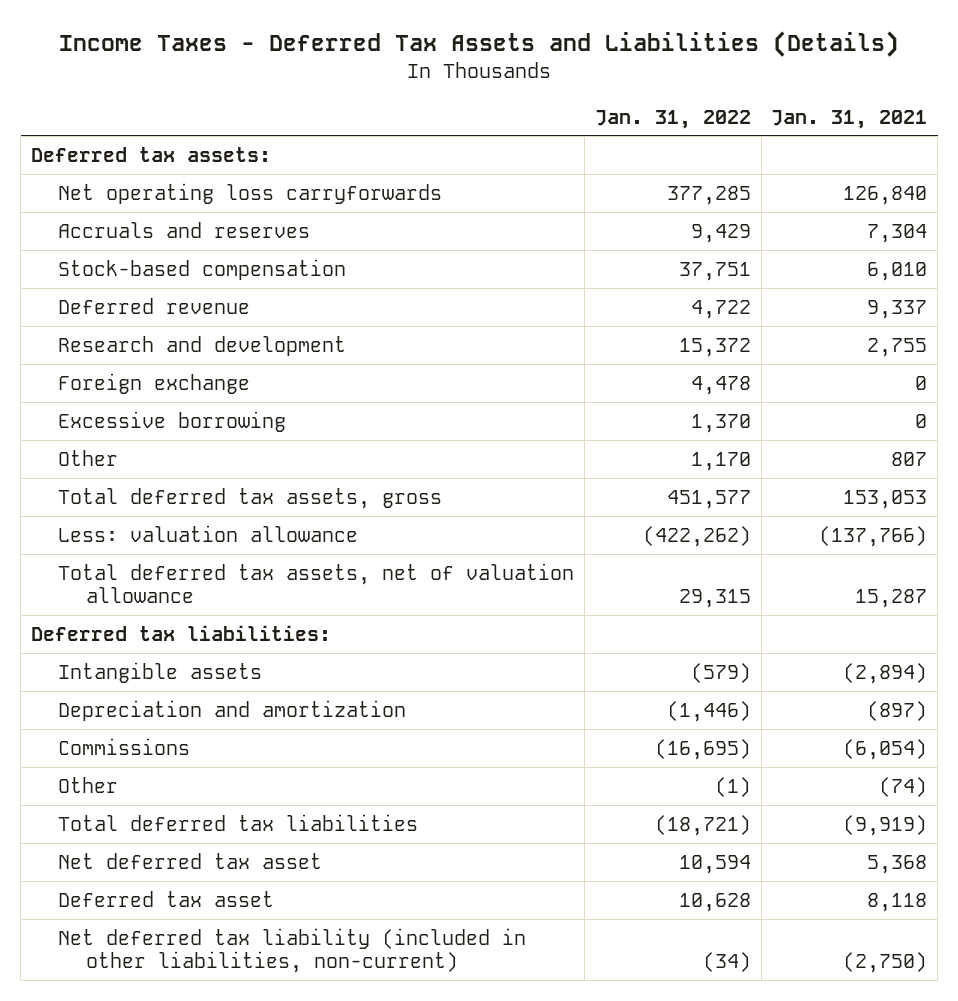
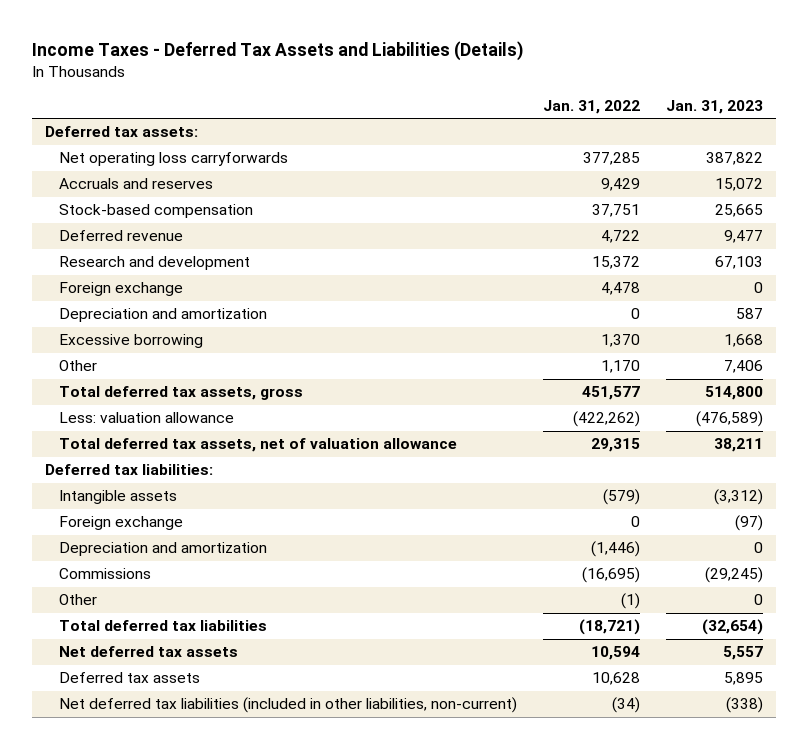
[771,109,928,129] Jan. 31, 2021 -> none
none -> [665,99,763,114] Jan. 31, 2023
none -> [58,308,267,323] Depreciation and amortization
none -> [58,516,183,531] Foreign exchange
[58,852,323,869] Net deferred tax asset -> [58,646,238,658] Net deferred tax assets
[58,890,275,907] Deferred tax asset -> [58,672,200,684] Deferred tax assets
[58,927,527,973] Net deferred tax liability (included in other liabilities, non-current) -> [58,697,517,714] Net deferred tax liabilities (included in other liabilities, non-current)

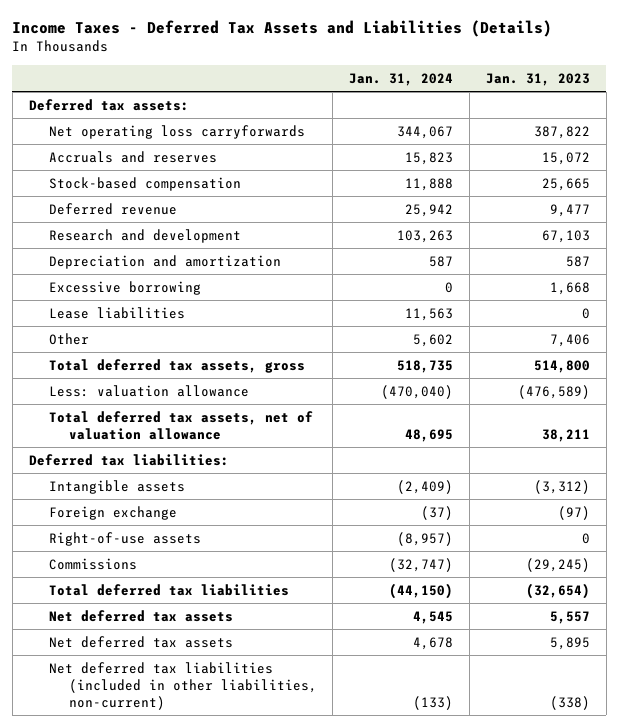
[542,99,640,114] Jan. 31, 2022 -> none
none -> [349,72,454,86] Jan. 31, 2024
[58,282,183,297] Foreign exchange -> none
none -> [48,306,185,319] Lease liabilities
[58,542,267,557] Depreciation and amortization -> none
none -> [48,531,201,546] Right-of-use assets
[58,594,97,606] Other -> none
[58,672,200,684] Deferred tax assets -> [48,635,233,648] Net deferred tax assets

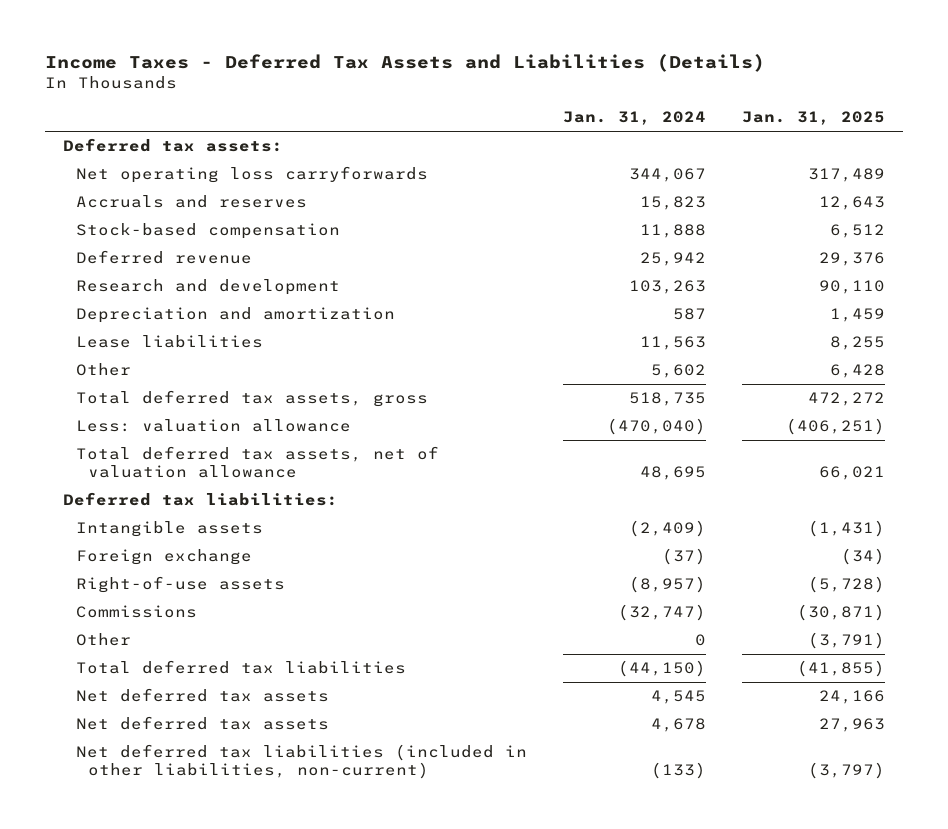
[485,72,590,86] Jan. 31, 2023 -> none
none -> [742,111,886,126] Jan. 31, 2025
[48,280,201,295] Excessive borrowing -> none
none -> [75,633,131,647] Other

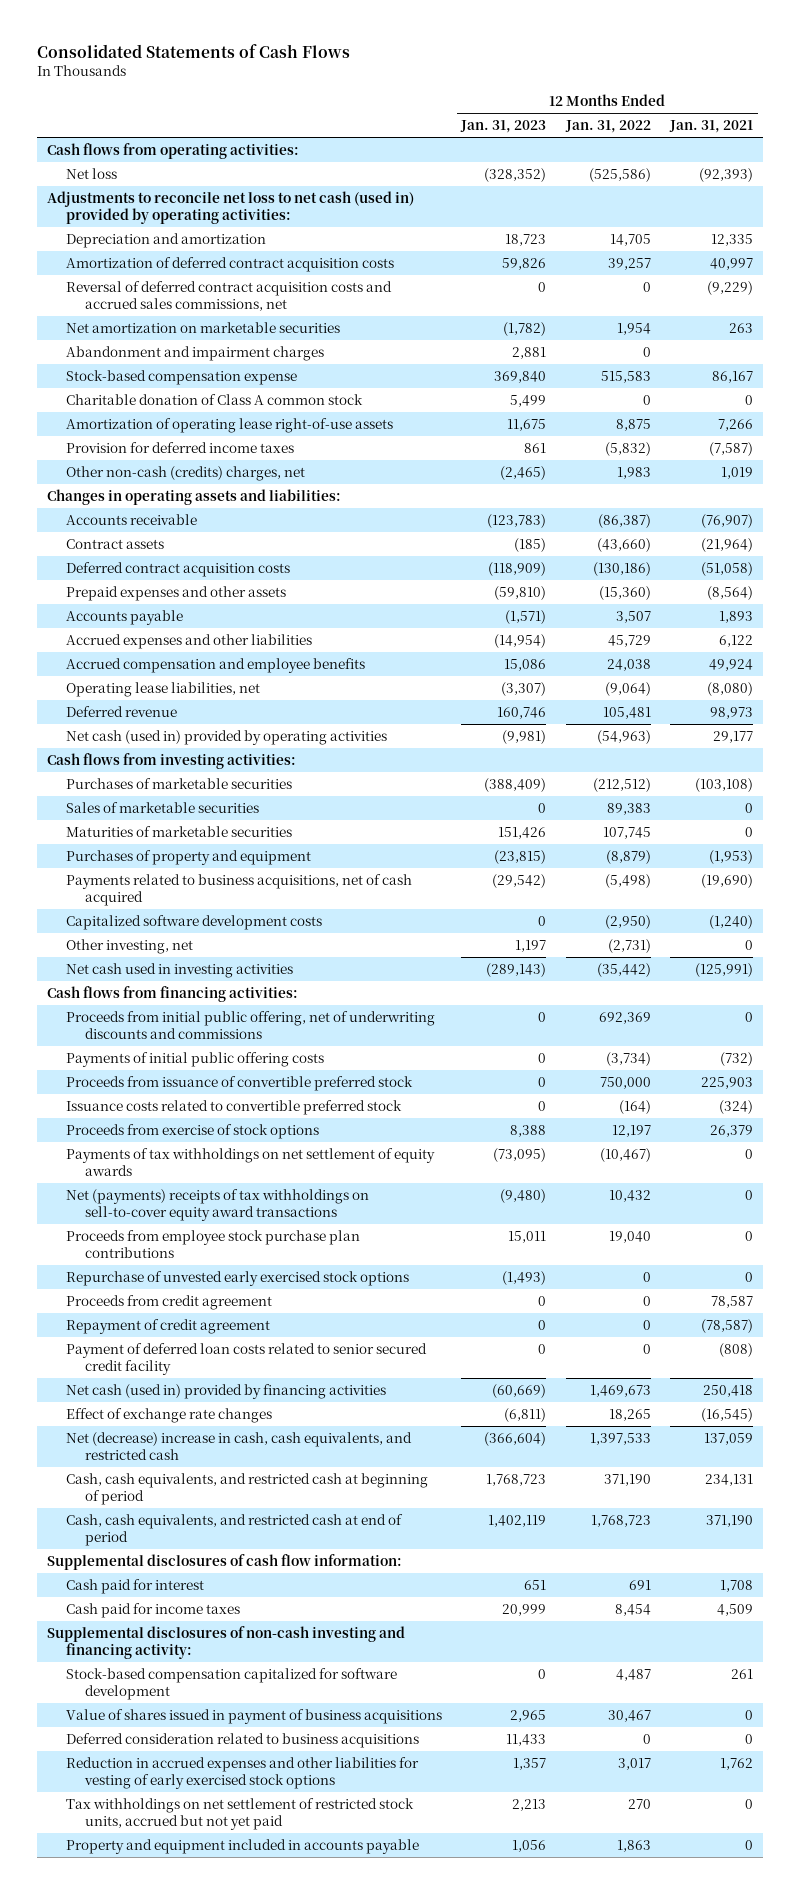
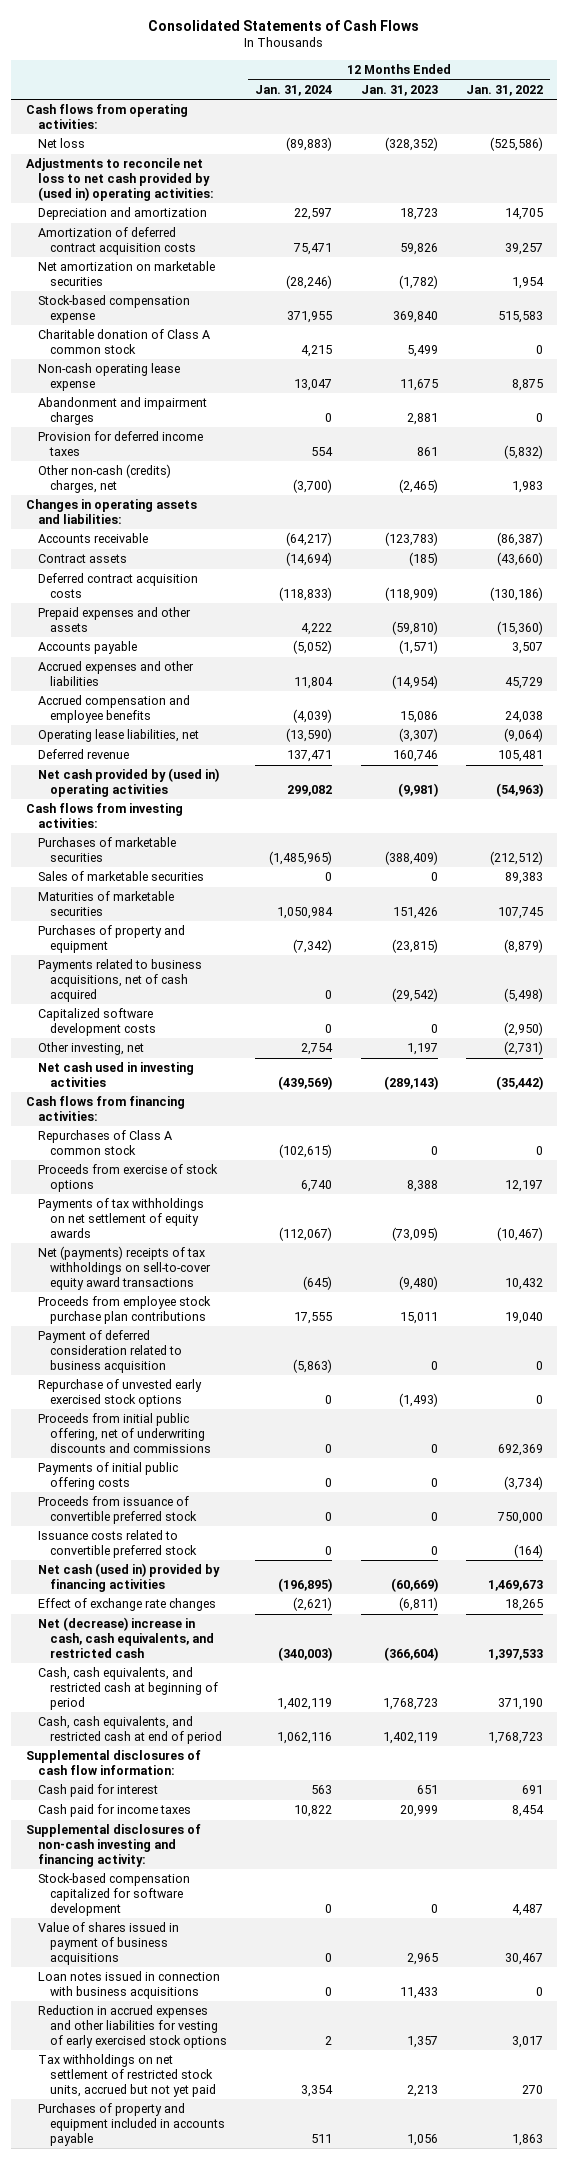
[669,120,754,134] Jan. 31, 2021 -> none
none -> [255,84,333,96] Jan. 31, 2024
[46,191,414,225] Adjustments to reconcile net loss to net cash (used in) provided by operating activities: -> [25,158,214,201] Adjustments to reconcile net loss to net cash provided by (used in) operating activities:
[66,281,393,312] Reversal of deferred contract acquisition costs and accrued sales commissions, net -> none
[66,418,394,434] Amortization of operating lease right-of-use assets -> [37,363,180,391] Non-cash operating lease expense
[66,346,325,362] Abandonment and impairment charges -> [37,397,207,425] Abandonment and impairment charges
[66,730,388,746] Net cash (used in) provided by operating activities -> [37,768,219,797] Net cash provided by (used in) operating activities
none -> [37,1130,172,1155] Repurchases of Class A common stock
none -> [37,1330,182,1373] Payment of deferred consideration related to business acquisition
[66,1295,273,1311] Proceeds from credit agreement -> none
[66,1319,271,1335] Repayment of credit agreement -> none
[66,1343,428,1376] Payment of deferred loan costs related to senior secured credit facility -> none
[66,1011,436,1040] Proceeds from initial public offering, net of underwriting discounts and commissions -> [37,1413,211,1453] Proceeds from initial public offering, net of underwriting discounts and commissions
[66,1052,325,1068] Payments of initial public offering costs -> [37,1462,178,1490] Payments of initial public offering costs
[66,1076,414,1092] Proceeds from issuance of convertible preferred stock -> [37,1496,197,1524] Proceeds from issuance of convertible preferred stock
[66,1100,403,1116] Issuance costs related to convertible preferred stock -> [37,1530,197,1558] Issuance costs related to convertible preferred stock
[66,1733,420,1749] Deferred consideration related to business acquisitions -> [37,1971,220,1999] Loan notes issued in connection with business acquisitions
[66,1839,420,1855] Property and equipment included in accounts payable -> [37,2103,225,2146] Purchases of property and equipment included in accounts payable

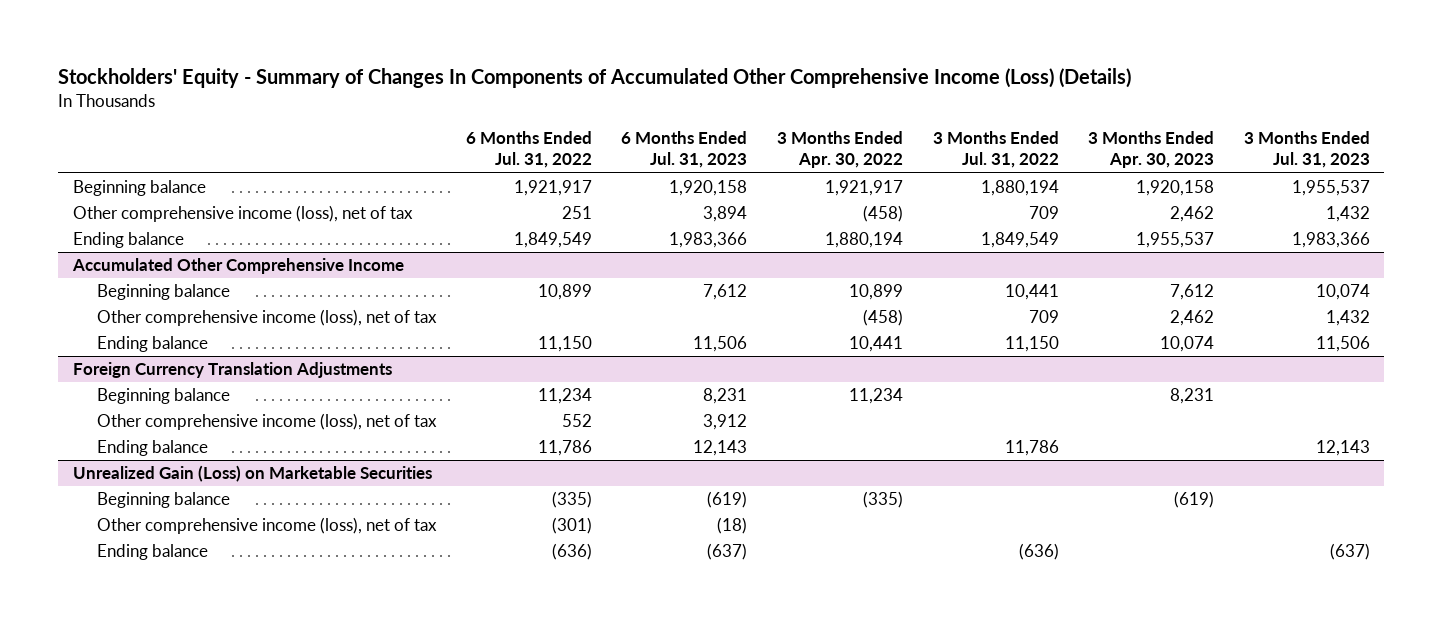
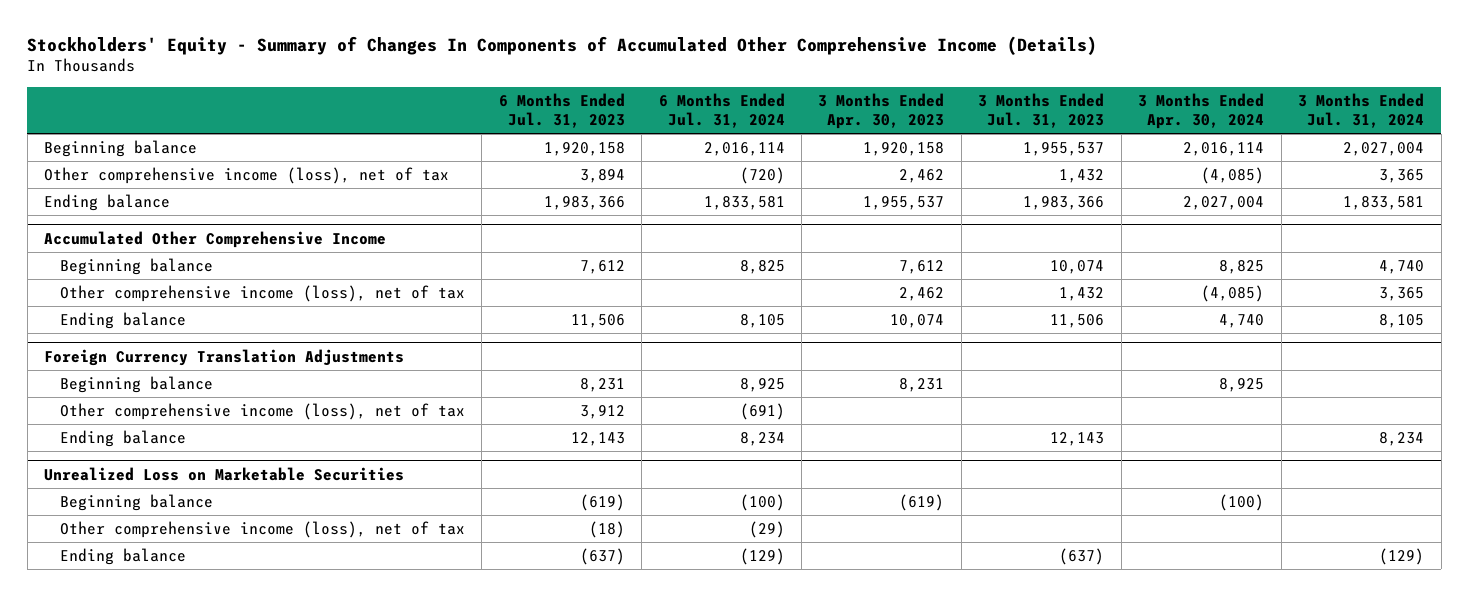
[57,68,1131,89] Stockholders' Equity - Summary of Changes In Components of Accumulated Other Comprehensive Income (Loss) (Details) -> [27,35,1098,55] Stockholders' Equity - Summary of Changes In Components of Accumulated Other Comprehensive Income (Details)
[465,130,592,169] 6 Months Ended Jul. 31, 2022 -> none
[777,130,904,169] 3 Months Ended Apr. 30, 2022 -> none
[932,130,1059,169] 3 Months Ended Jul. 31, 2022 -> none
none -> [658,92,785,128] 6 Months Ended Jul. 31, 2024
none -> [1138,92,1265,129] 3 Months Ended Apr. 30, 2024
none -> [1298,92,1425,128] 3 Months Ended Jul. 31, 2024
[72,465,432,483] Unrealized Gain (Loss) on Marketable Securities -> [44,466,405,481] Unrealized Loss on Marketable Securities

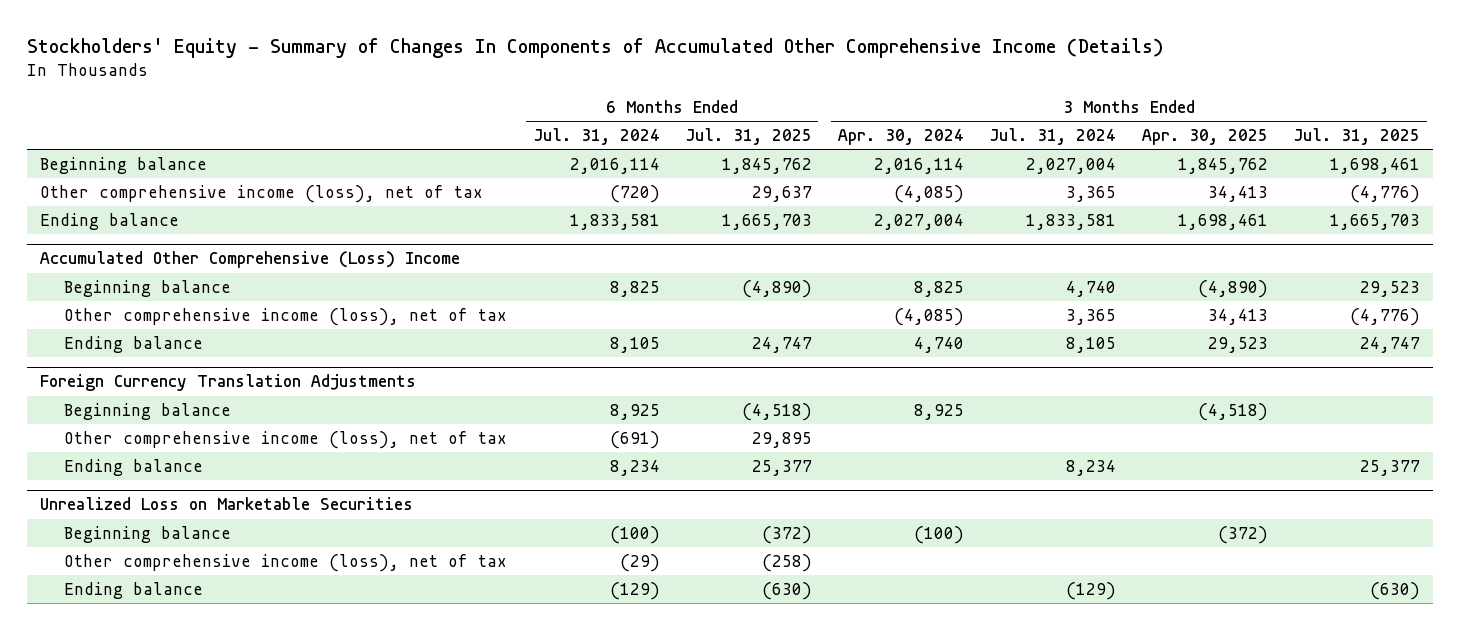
[498,92,625,128] 6 Months Ended Jul. 31, 2023 -> none
[818,92,945,129] 3 Months Ended Apr. 30, 2023 -> none
[978,92,1105,128] 3 Months Ended Jul. 31, 2023 -> none
none -> [685,128,813,146] Jul. 31, 2025
none -> [1141,129,1268,146] Apr. 30, 2025
none -> [1293,128,1421,146] Jul. 31, 2025
[44,230,387,248] Accumulated Other Comprehensive Income -> [39,251,460,269] Accumulated Other Comprehensive (Loss) Income

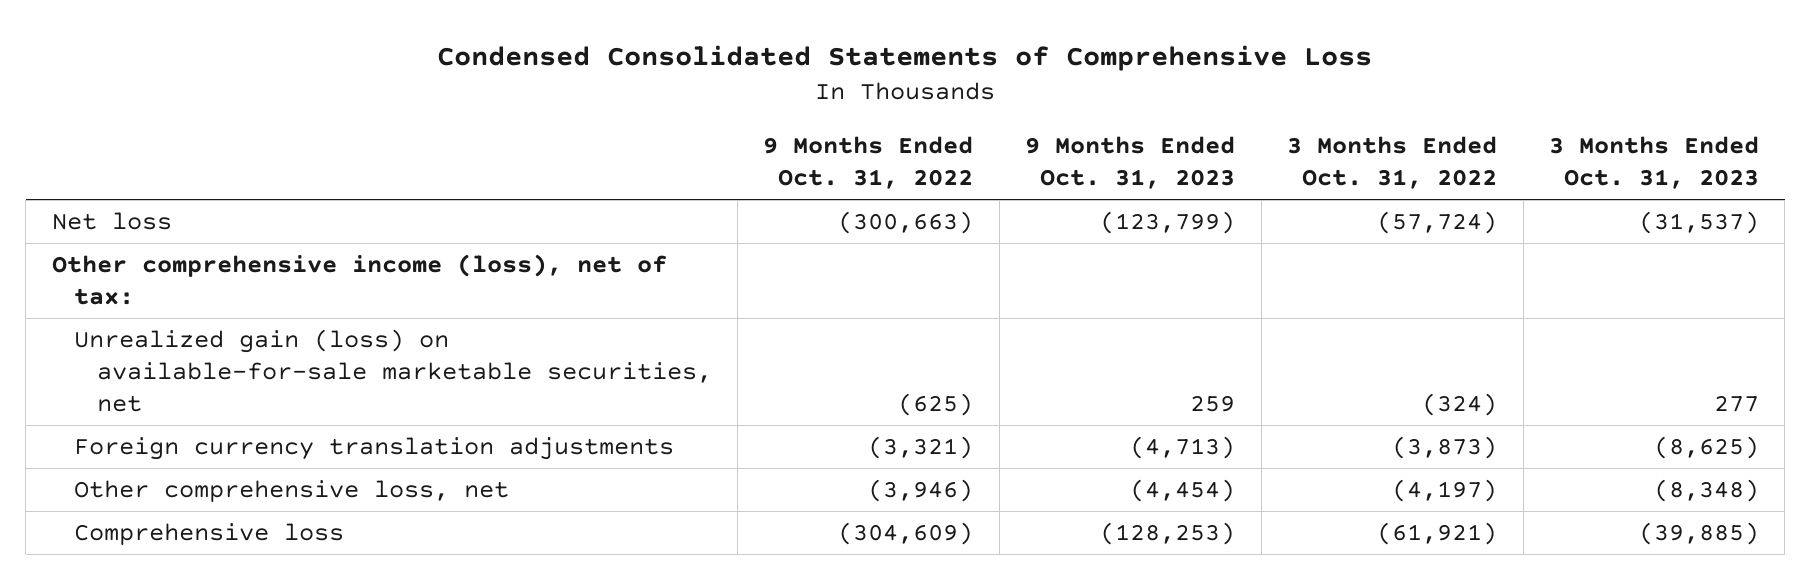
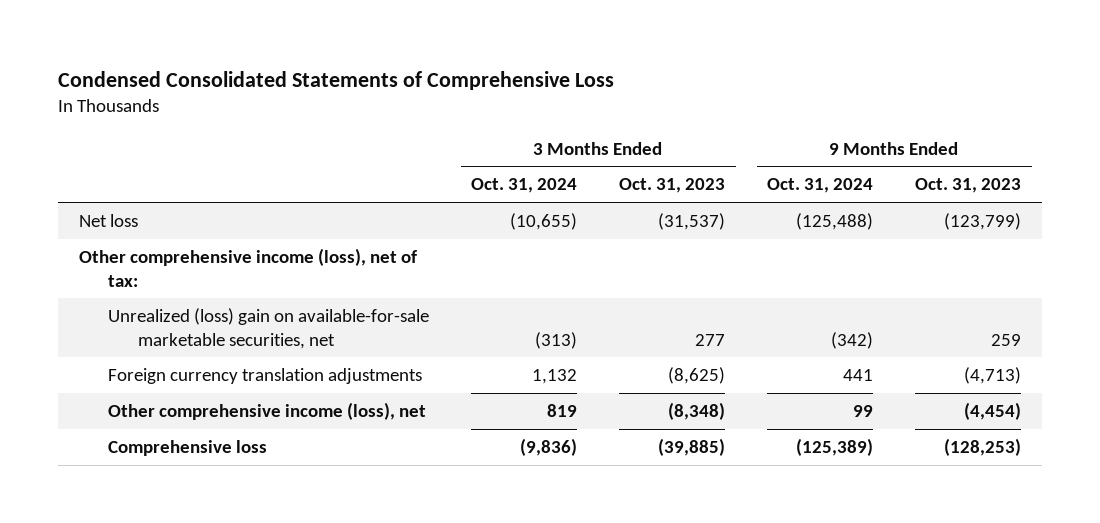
[763,136,974,190] 9 Months Ended Oct. 31, 2022 -> none
[1287,136,1498,190] 3 Months Ended Oct. 31, 2022 -> none
none -> [471,178,578,194] Oct. 31, 2024
none -> [767,178,874,194] Oct. 31, 2024
[74,328,712,413] Unrealized gain (loss) on available-for-sale marketable securities, net -> [108,307,430,349] Unrealized (loss) gain on available-for-sale marketable securities, net
[74,479,510,502] Other comprehensive loss, net -> [108,401,427,420] Other comprehensive income (loss), net

